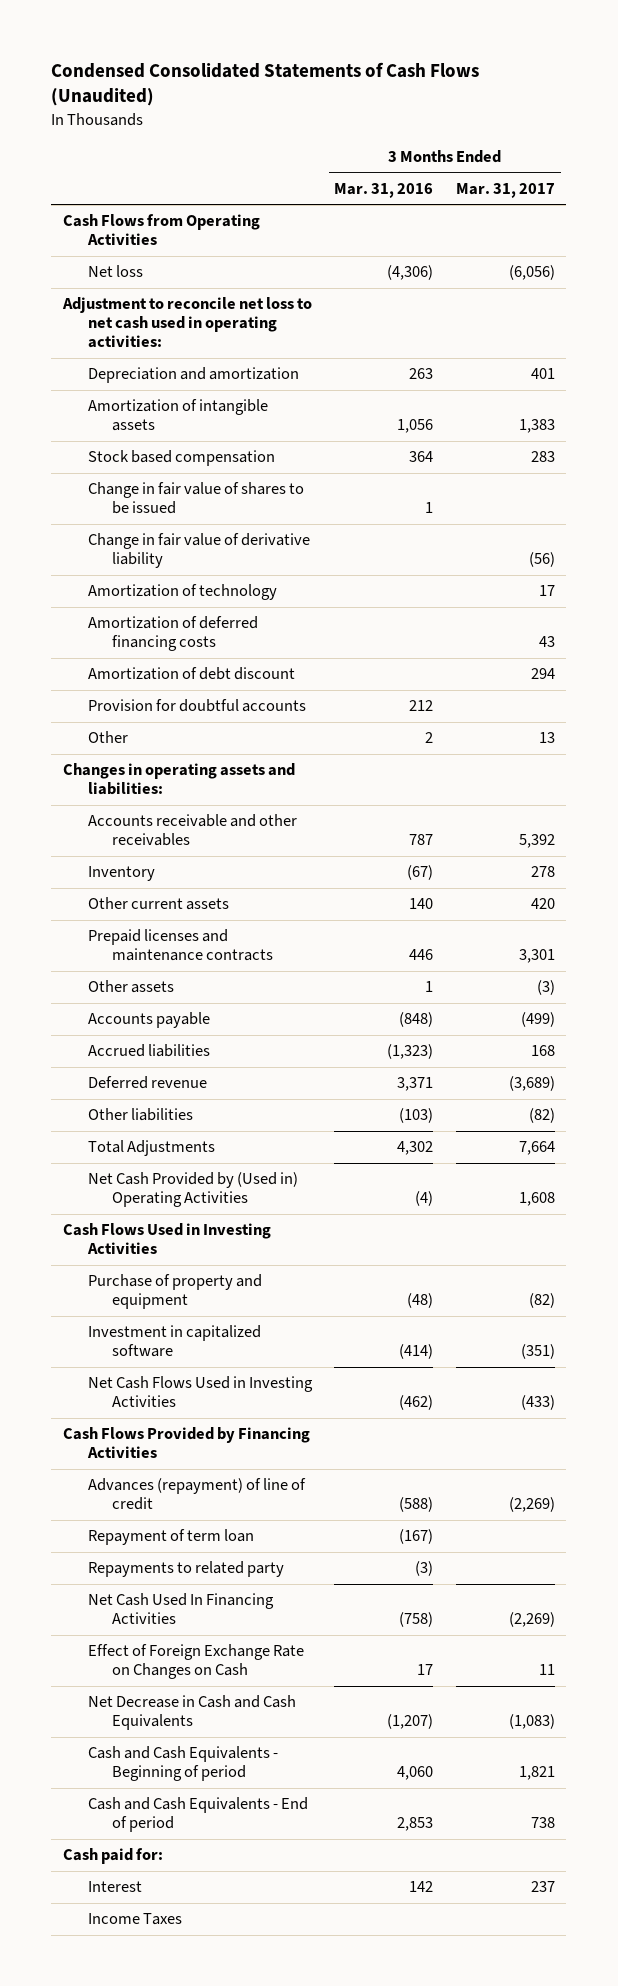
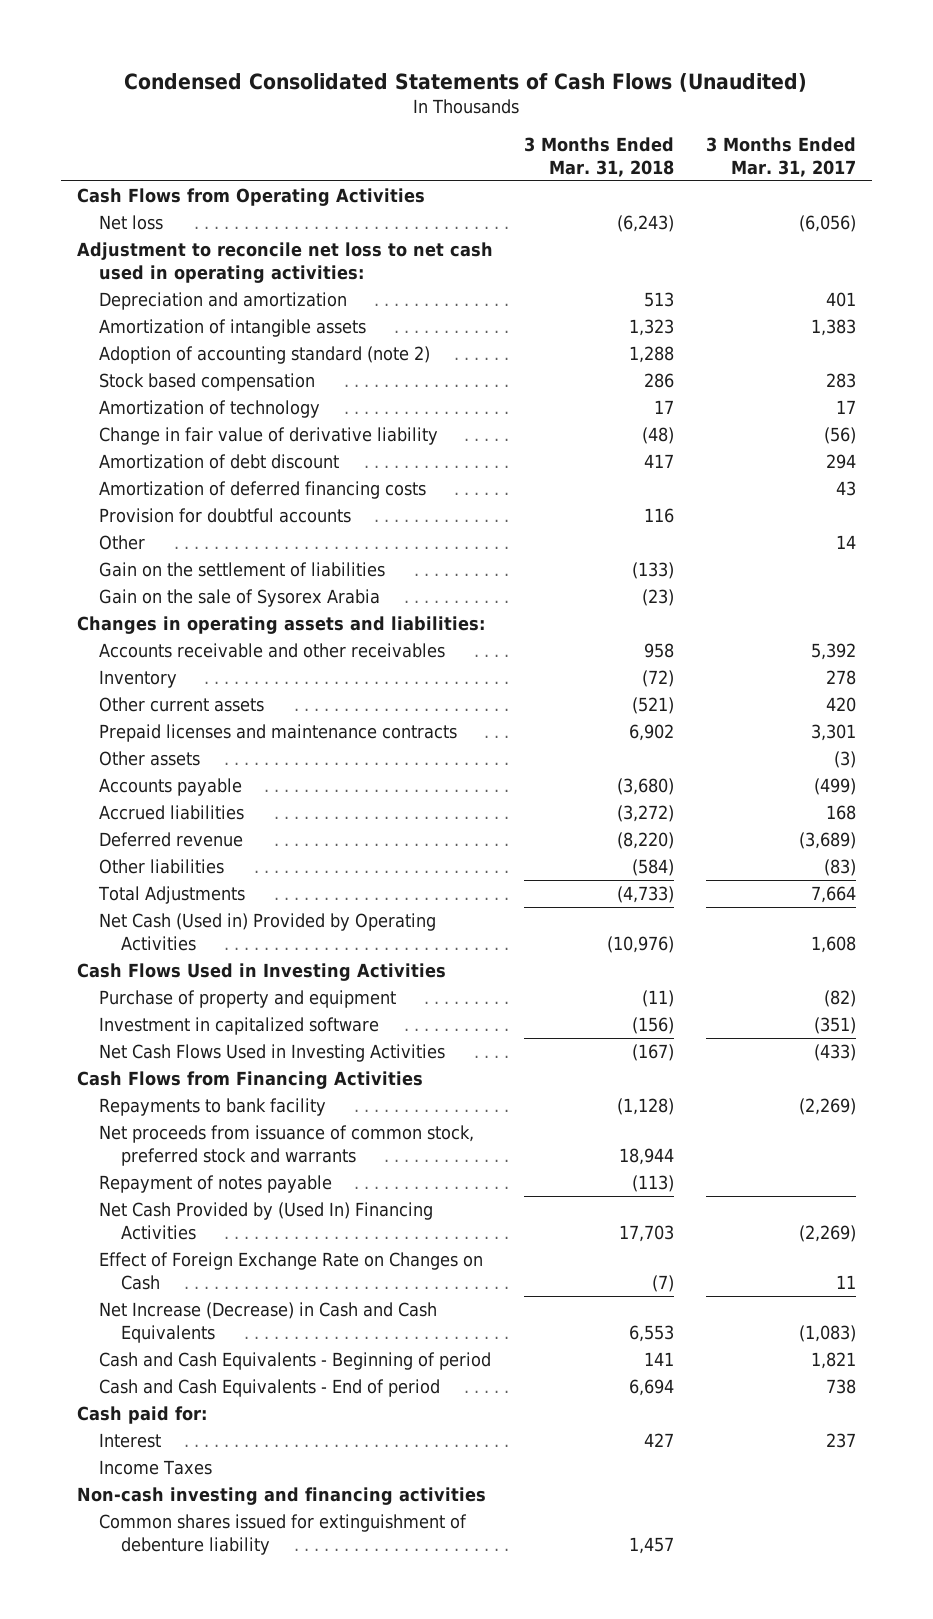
[334,183,434,199] Mar. 31, 2016 -> none
none -> [524,137,675,177] 3 Months Ended Mar. 31, 2018
none -> [99,346,431,365] Adoption of accounting standard (note 2)
[87,482,304,515] Change in fair value of shares to be issued -> none
[87,533,310,569] Change in fair value of derivative liability -> [99,427,439,446] Change in fair value of derivative liability
[87,616,258,652] Amortization of deferred financing costs -> [99,481,427,500] Amortization of deferred financing costs
[539,732,556,744] 13 -> [836,535,857,550] 14
none -> [99,562,386,578] Gain on the settlement of liabilities
none -> [99,589,381,608] Gain on the sale of Sysorex Arabia
[529,1108,556,1124] (82) -> [824,859,857,877] (83)
[87,1172,298,1208] Net Cash Provided by (Used in) Operating Activities -> [99,913,437,951] Net Cash (Used in) Provided by Operating Activities
[87,1529,254,1546] Repayment of term loan -> none
[87,1561,284,1578] Repayments to related party -> none
[62,1427,310,1459] Cash Flows Provided by Financing Activities -> [76,1071,423,1090] Cash Flows from Financing Activities
[87,1478,306,1511] Advances (repayment) of line of credit -> [99,1098,327,1117] Repayments to bank facility
none -> [99,1125,475,1166] Net proceeds from issuance of common stock, preferred stock and warrants
none -> [99,1175,333,1194] Repayment of notes payable
[87,1593,274,1625] Net Cash Used In Financing Activities -> [99,1202,434,1240] Net Cash Provided by (Used In) Financing Activities
[87,1695,296,1731] Net Decrease in Cash and Cash Equivalents -> [99,1302,438,1343] Net Increase (Decrease) in Cash and Cash Equivalents
none -> [76,1487,486,1506] Non-cash investing and financing activities
none -> [99,1514,468,1555] Common shares issued for extinguishment of debenture liability

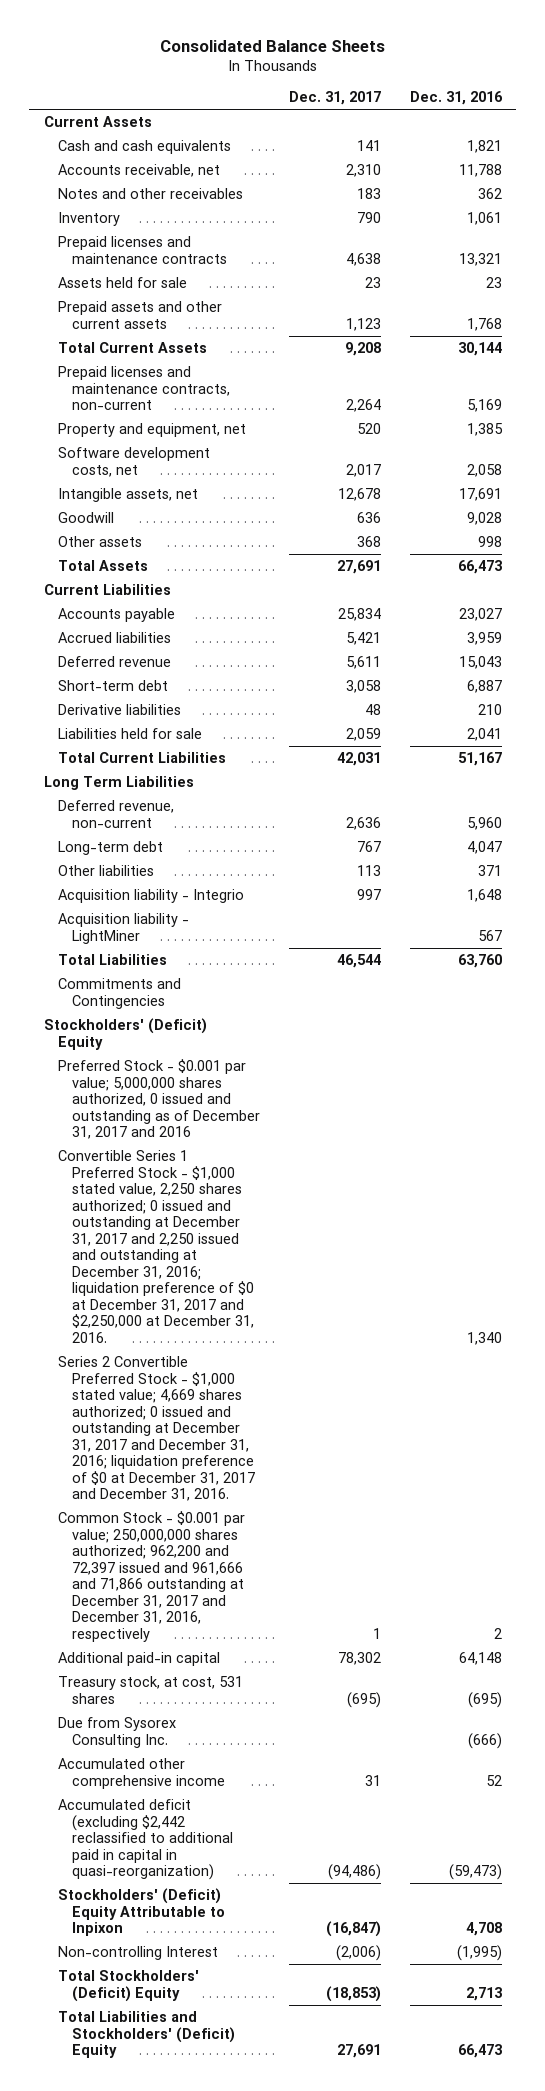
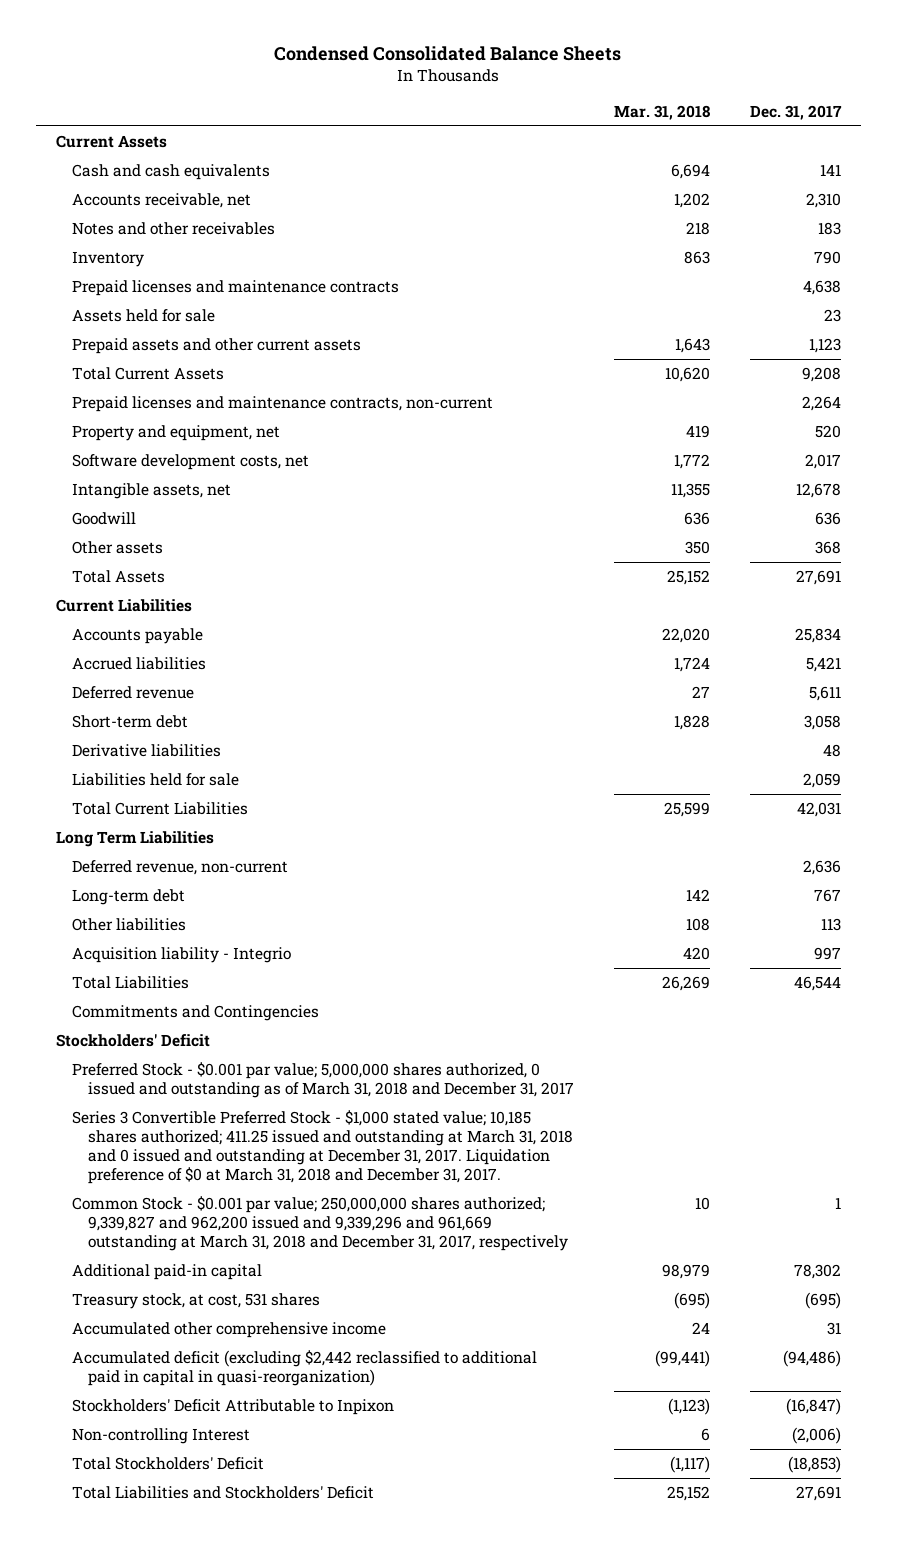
[159,39,385,52] Consolidated Balance Sheets -> [274,46,622,62] Condensed Consolidated Balance Sheets
[409,91,503,106] Dec. 31, 2016 -> none
none -> [613,104,710,120] Mar. 31, 2018
[57,913,189,944] Acquisition liability - LightMiner -> none
[57,1356,256,1502] Series 2 Convertible Preferred Stock - $1,000 stated value; 4,669 shares authorized; 0 issued and outstanding at December 31, 2017 and December 31, 2016; liquidation preference of $0 at December 31, 2017 and December 31, 2016. -> none
[43,1018,207,1050] Stockholders' (Deficit) Equity -> [56,1034,211,1048] Stockholders' Deficit
[57,1059,261,1140] Preferred Stock - $0.001 par value; 5,000,000 shares authorized, 0 issued and outstanding as of December 31, 2017 and 2016 -> [72,1062,575,1099] Preferred Stock - $0.001 par value; 5,000,000 shares authorized, 0 issued and outstanding as of March 31, 2018 and December 31, 2017
[57,1150,255,1343] Convertible Series 1 Preferred Stock - $1,000 stated value, 2,250 shares authorized; 0 issued and outstanding at December 31, 2017 and 2,250 issued and outstanding at December 31, 2016; liquidation preference of $0 at December 31, 2017 and $2,250,000 at December 31, 2016. -> [72,1110,574,1185] Series 3 Convertible Preferred Stock - $1,000 stated value; 10,185 shares authorized; 411.25 issued and outstanding at March 31, 2018 and 0 issued and outstanding at December 31, 2017. Liquidation preference of $0 at March 31, 2018 and December 31, 2017.
[57,1511,245,1642] Common Stock - $0.001 par value; 250,000,000 shares authorized; 962,200 and 72,397 issued and 961,666 and 71,866 outstanding at December 31, 2017 and December 31, 2016, respectively -> [72,1196,569,1252] Common Stock - $0.001 par value; 250,000,000 shares authorized; 9,339,827 and 962,200 issued and 9,339,296 and 961,669 outstanding at March 31, 2018 and December 31, 2017, respectively
[57,1717,176,1748] Due from Sysorex Consulting Inc. -> none
[57,1888,226,1937] Stockholders' (Deficit) Equity Attributable to Inpixon -> [72,1399,395,1416] Stockholders' Deficit Attributable to Inpixon
[57,1970,199,2002] Total Stockholders' (Deficit) Equity -> [72,1457,265,1471] Total Stockholders' Deficit
[57,2011,236,2059] Total Liabilities and Stockholders' (Deficit) Equity -> [72,1486,375,1500] Total Liabilities and Stockholders' Deficit

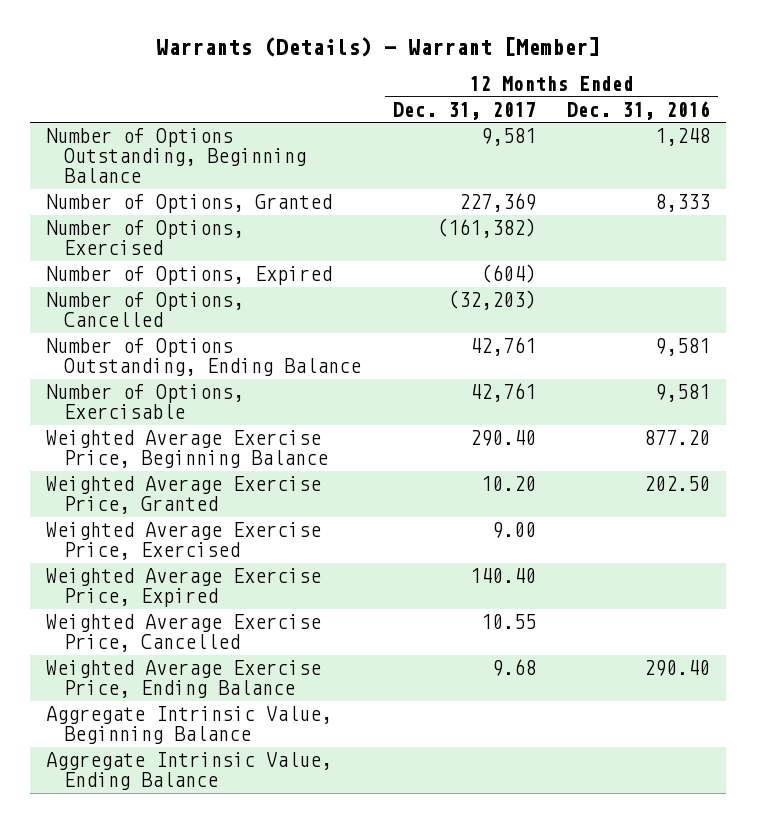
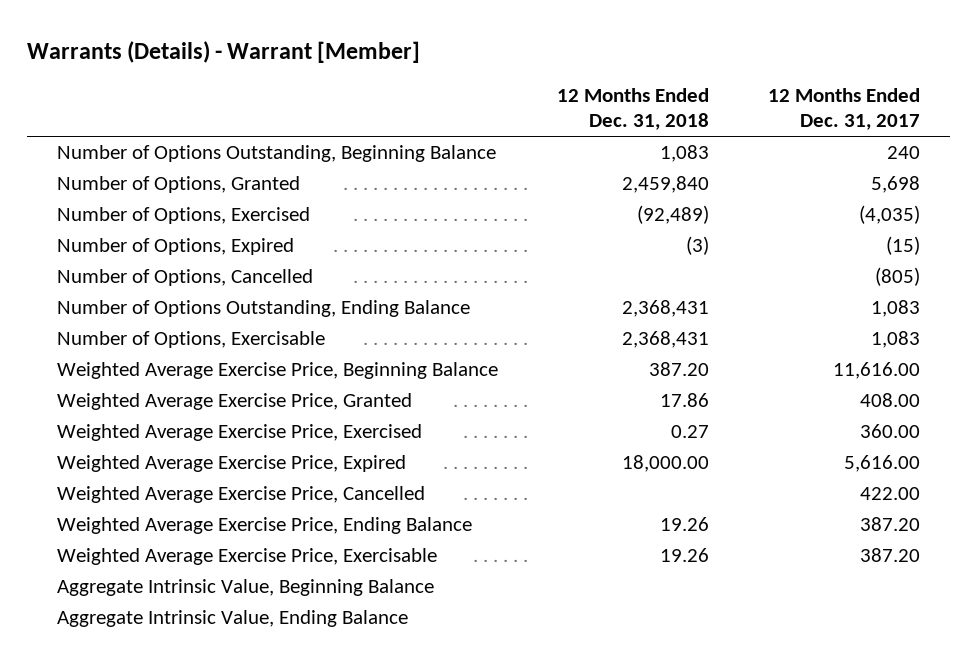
[567,100,711,120] Dec. 31, 2016 -> none
none -> [557,88,710,131] 12 Months Ended Dec. 31, 2018
[480,128,536,147] 9,581 -> [887,146,921,160] 240
[458,193,536,213] 227,369 -> [871,176,921,194] 5,698
[436,218,536,239] (161,382) -> [859,205,921,225] (4,035)
[480,264,536,284] (604) -> [886,236,921,256] (15)
[447,290,536,311] (32,203) -> [875,267,921,287] (805)
[469,337,536,357] 42,761 -> [871,300,921,318] 1,083
[469,383,536,403] 42,761 -> [871,331,921,349] 1,083
[469,430,536,447] 290.40 -> [833,362,921,380] 11,616.00
[480,476,536,492] 10.20 -> [860,393,921,408] 408.00
[491,522,536,539] 9.00 -> [860,424,921,439] 360.00
[469,568,536,584] 140.40 -> [844,455,921,473] 5,616.00
[480,614,536,630] 10.55 -> [860,487,921,501] 422.00
[491,659,536,677] 9.68 -> [860,517,921,532] 387.20
none -> [56,548,437,566] Weighted Average Exercise Price, Exercisable

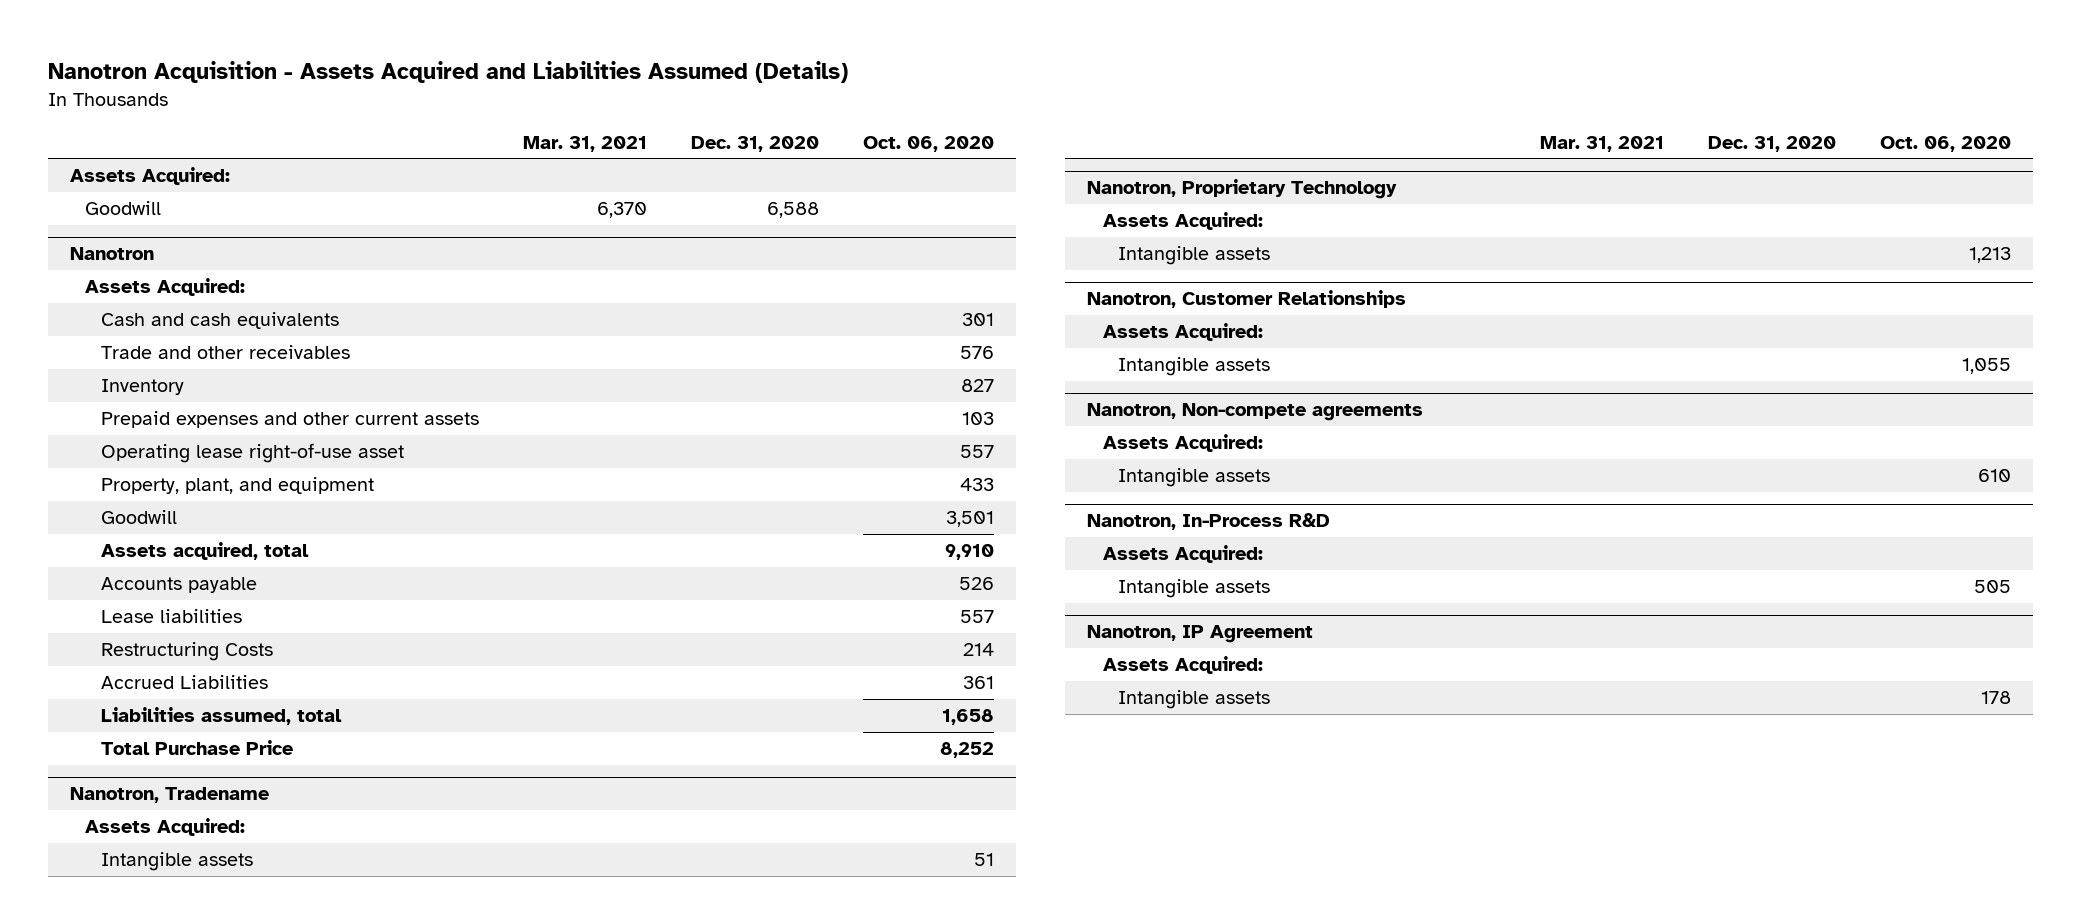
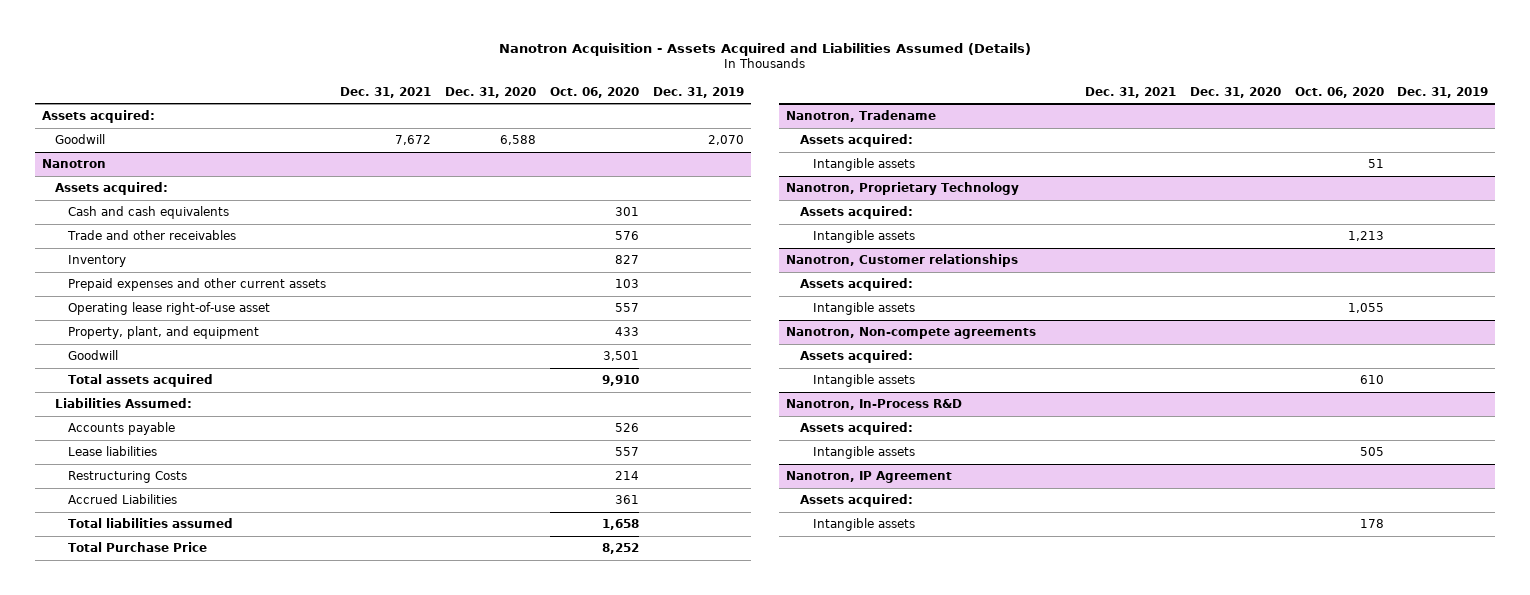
[522,135,647,152] Mar. 31, 2021 -> none
none -> [340,86,432,98] Dec. 31, 2021
none -> [652,86,744,98] Dec. 31, 2019
[69,167,230,186] Assets Acquired: -> [41,110,155,124] Assets acquired:
[85,278,246,297] Assets Acquired: -> [55,182,169,196] Assets acquired:
[100,542,309,561] Assets acquired, total -> [68,374,214,388] Total assets acquired
none -> [55,398,193,409] Liabilities Assumed:
[100,707,342,726] Liabilities assumed, total -> [68,518,234,529] Total liabilities assumed
[85,818,246,837] Assets Acquired: -> [799,134,913,148] Assets acquired:
[1102,212,1263,231] Assets Acquired: -> [799,206,913,220] Assets acquired:
[1087,290,1407,309] Nanotron, Customer Relationships -> [786,254,1019,268] Nanotron, Customer relationships
[1102,323,1263,342] Assets Acquired: -> [799,278,913,292] Assets acquired:
[1102,434,1263,453] Assets Acquired: -> [799,350,913,364] Assets acquired:
[1102,545,1263,564] Assets Acquired: -> [799,422,913,436] Assets acquired:
[1102,656,1263,675] Assets Acquired: -> [799,494,913,508] Assets acquired:

